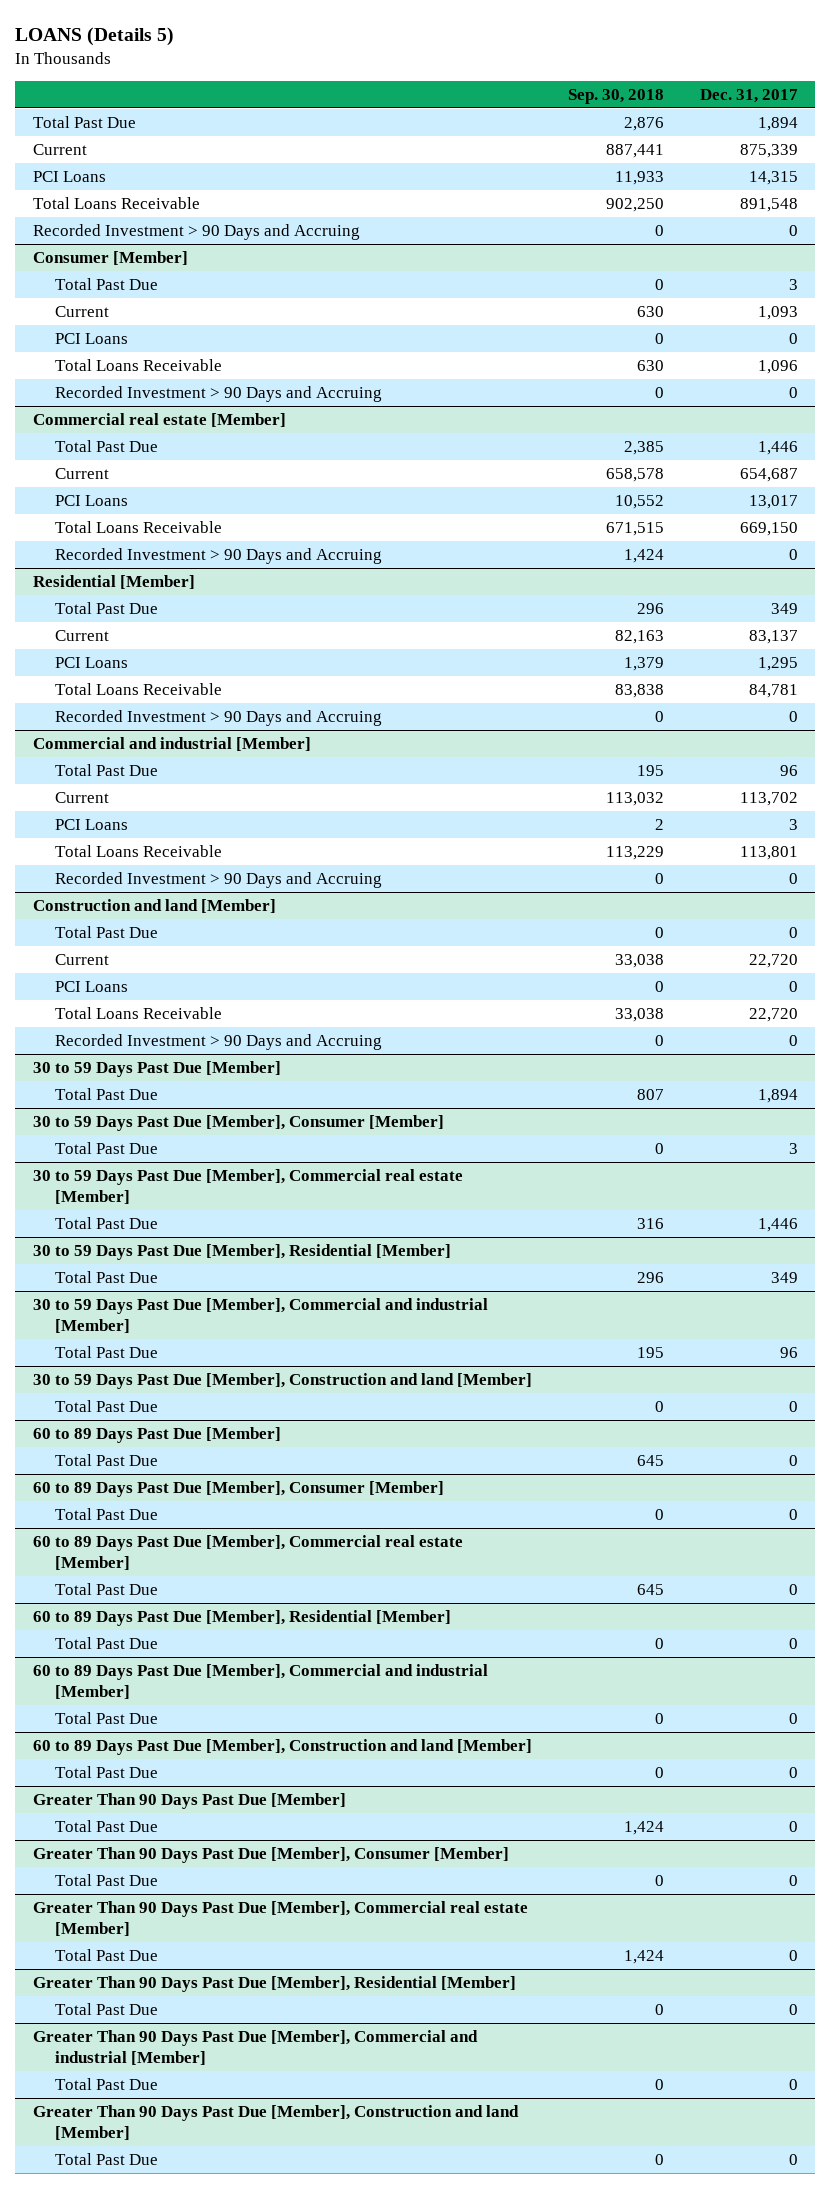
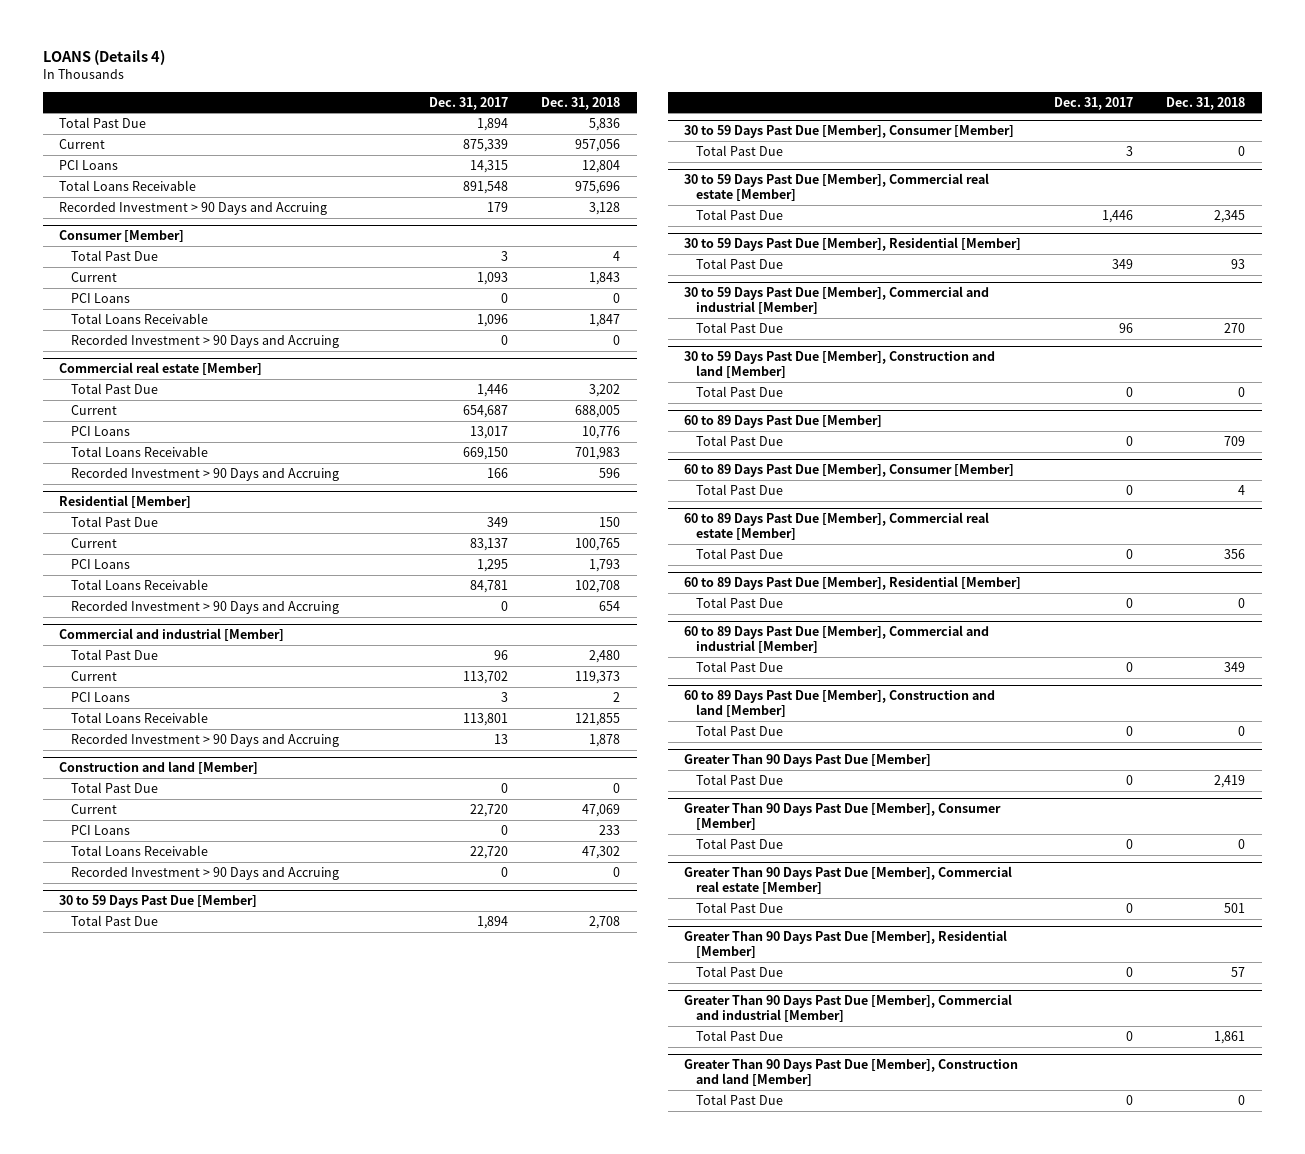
[15,27,175,47] LOANS (Details 5) -> [42,50,165,66] LOANS (Details 4)
[567,88,664,104] Sep. 30, 2018 -> none
none -> [541,96,621,110] Dec. 31, 2018
[788,224,798,236] 0 -> [487,201,509,212] 179
[788,548,798,560] 0 -> [487,467,509,478] 166
[788,872,798,884] 0 -> [494,733,509,744] 13

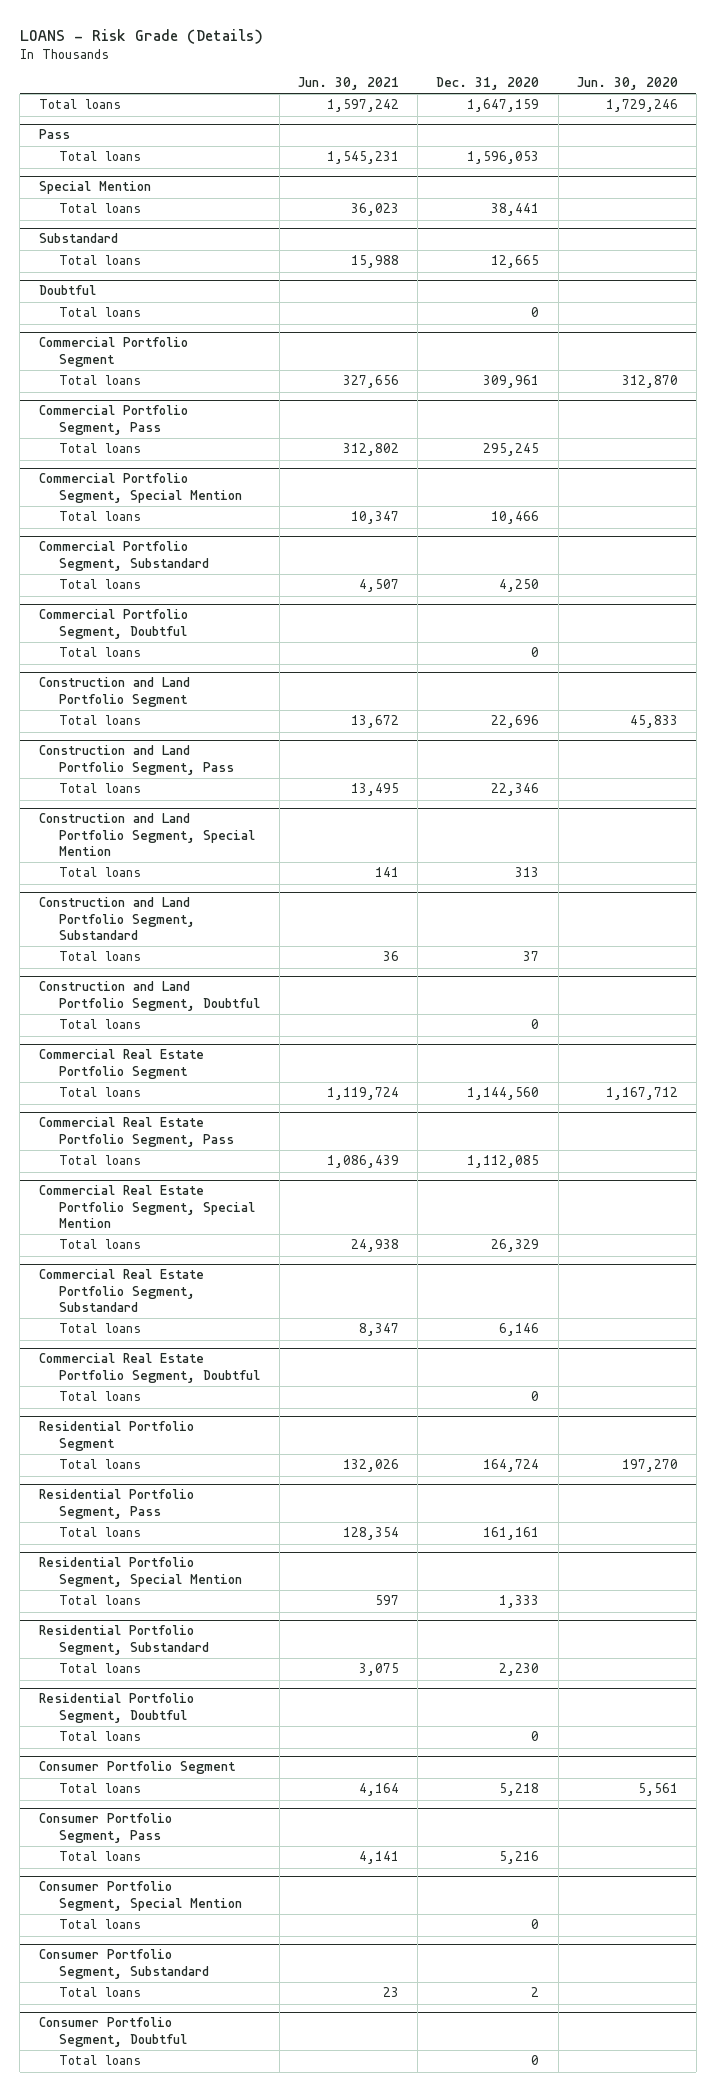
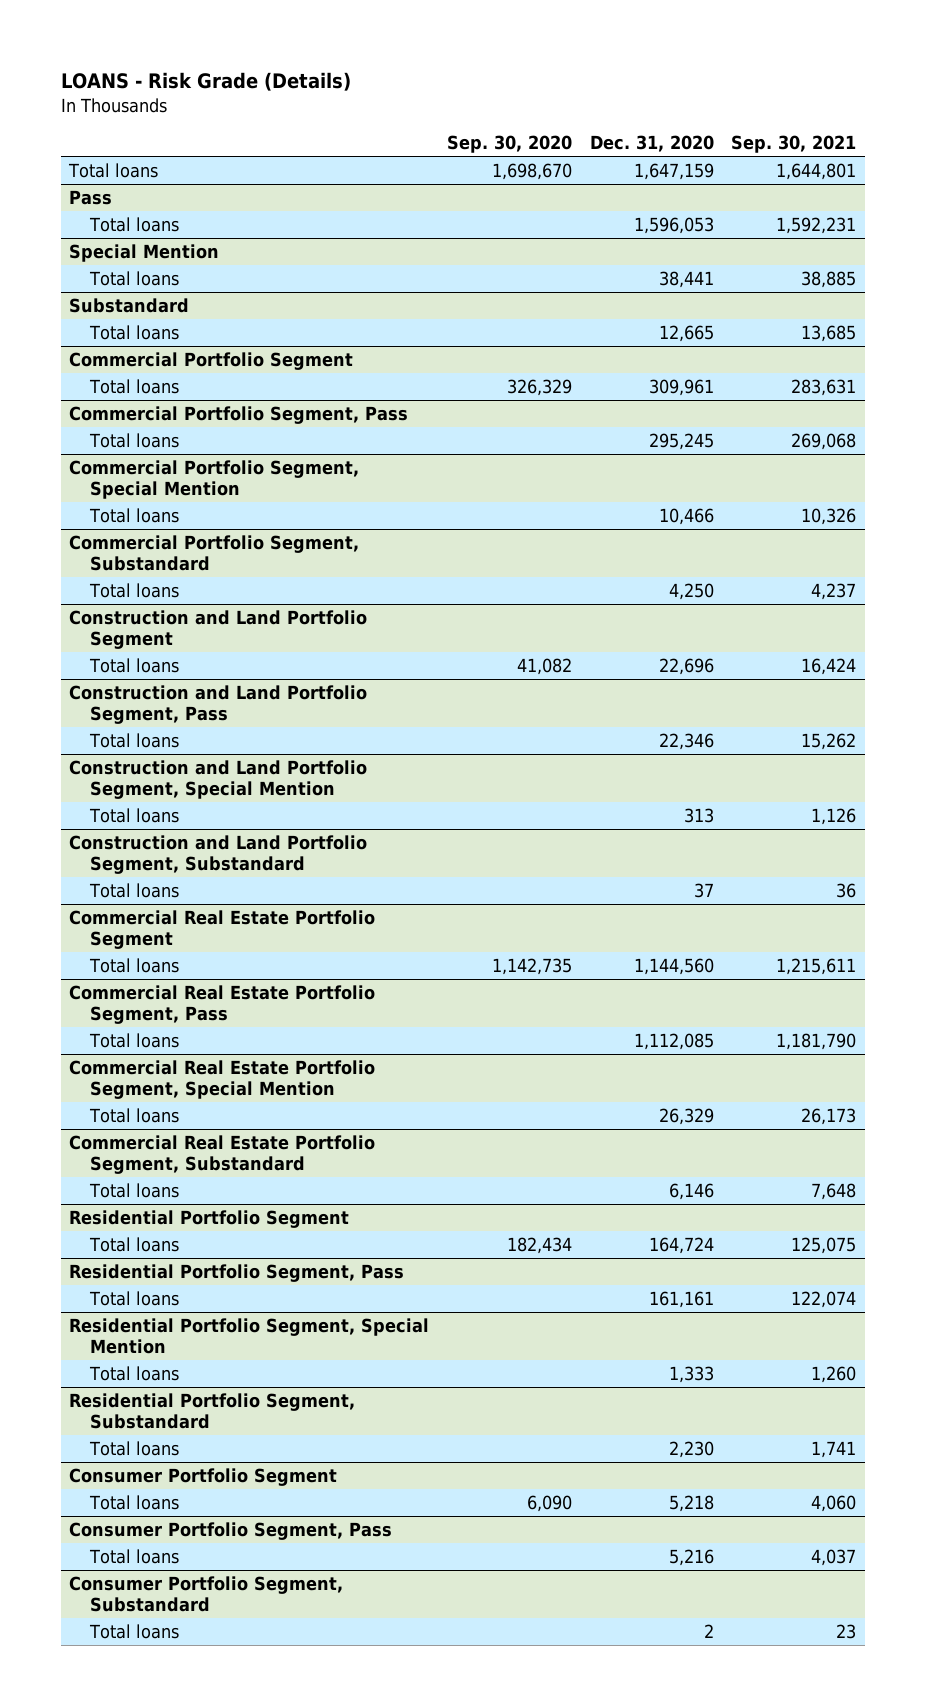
[297,77,399,91] Jun. 30, 2021 -> none
[576,77,678,91] Jun. 30, 2020 -> none
none -> [447,135,573,154] Sep. 30, 2020
none -> [731,135,857,154] Sep. 30, 2021
[38,285,96,296] Doubtful -> none
[59,307,142,318] Total loans -> none
[38,609,188,639] Commercial Portfolio Segment, Doubtful -> none
[59,647,142,658] Total loans -> none
[38,981,261,1011] Construction and Land Portfolio Segment, Doubtful -> none
[59,1019,142,1030] Total loans -> none
[38,1353,261,1383] Commercial Real Estate Portfolio Segment, Doubtful -> none
[59,1391,142,1402] Total loans -> none
[38,1693,194,1723] Residential Portfolio Segment, Doubtful -> none
[59,1731,142,1742] Total loans -> none
[38,1881,243,1911] Consumer Portfolio Segment, Special Mention -> none
[59,1919,142,1930] Total loans -> none
[38,2017,188,2047] Consumer Portfolio Segment, Doubtful -> none
[59,2055,142,2066] Total loans -> none

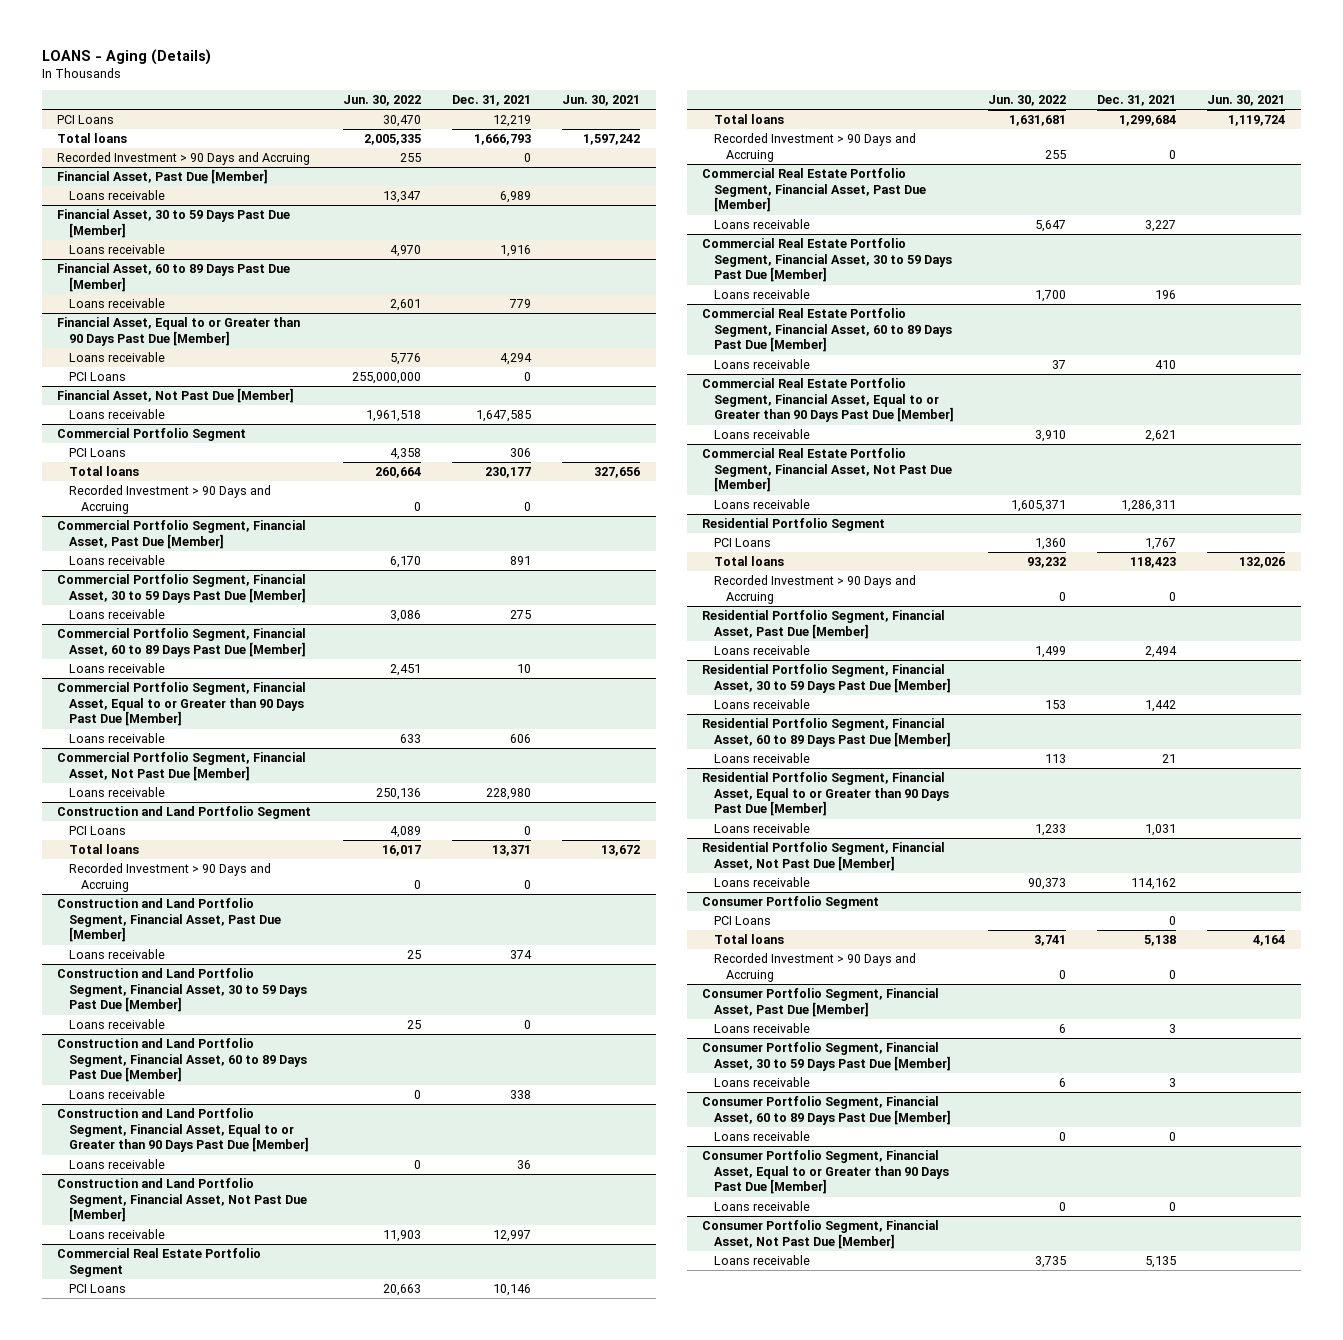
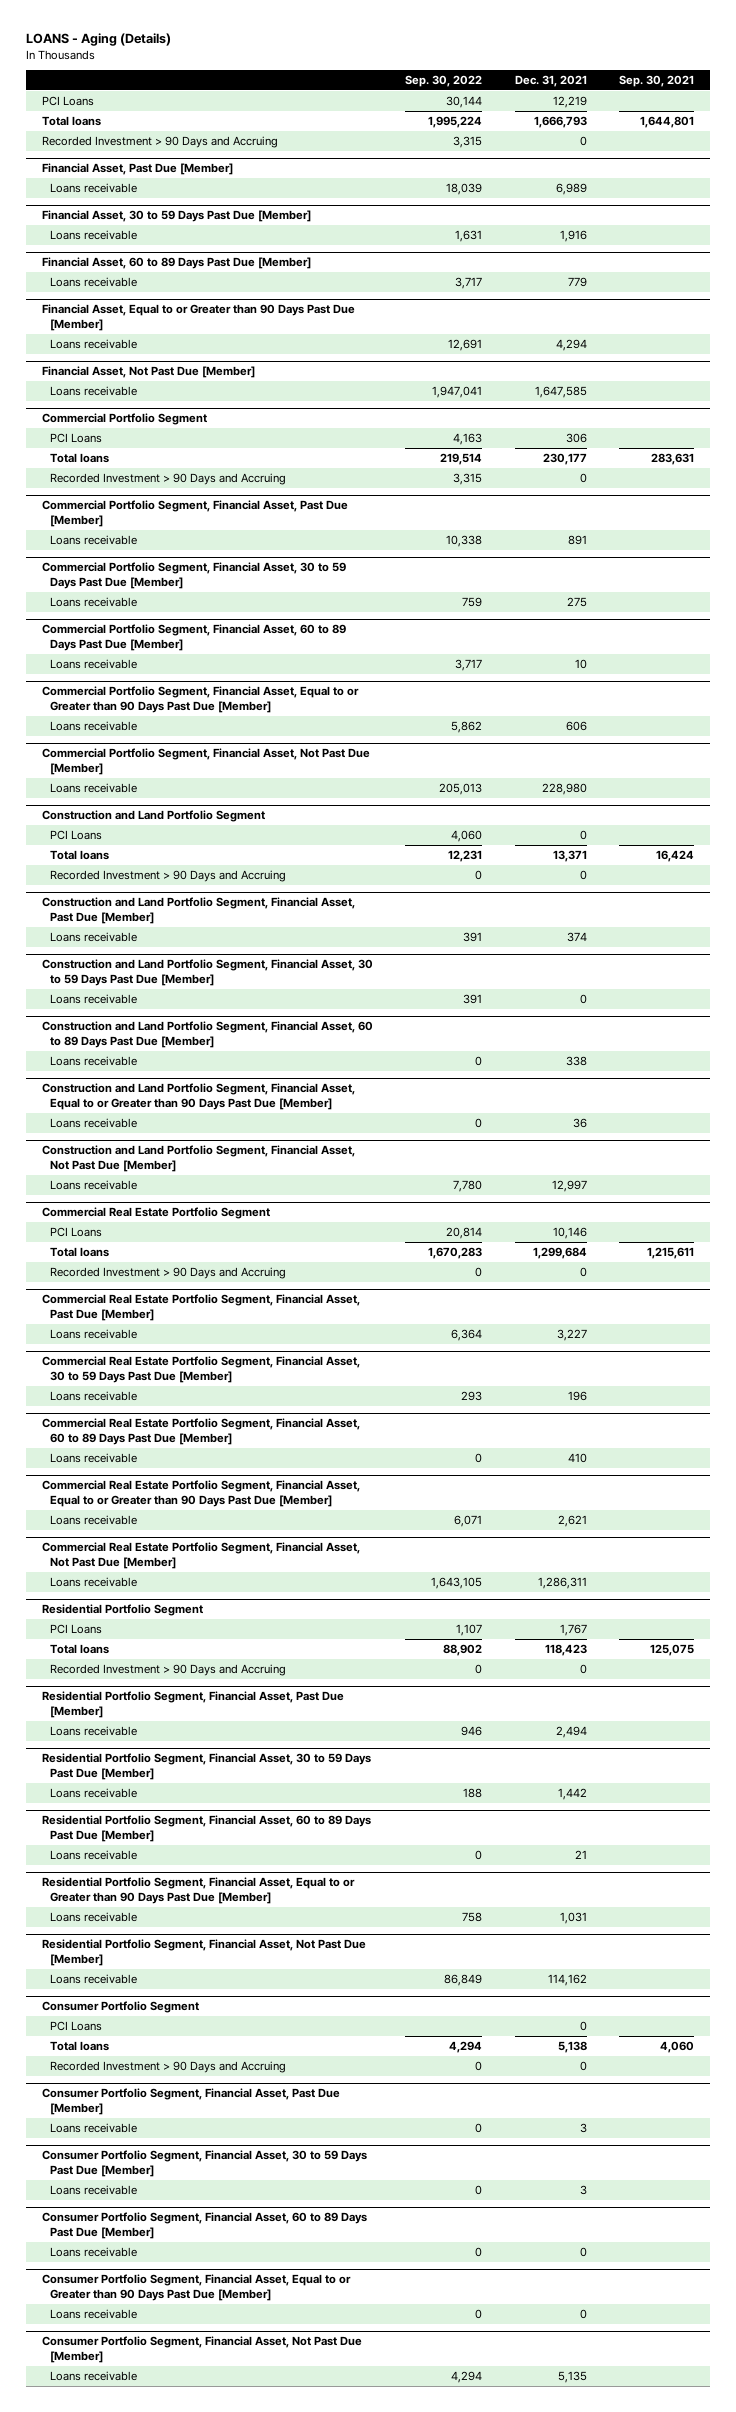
[342,95,421,107] Jun. 30, 2022 -> none
[562,95,641,107] Jun. 30, 2021 -> none
none -> [405,74,483,87] Sep. 30, 2022
none -> [619,74,695,87] Sep. 30, 2021
[69,371,127,381] PCI Loans -> none

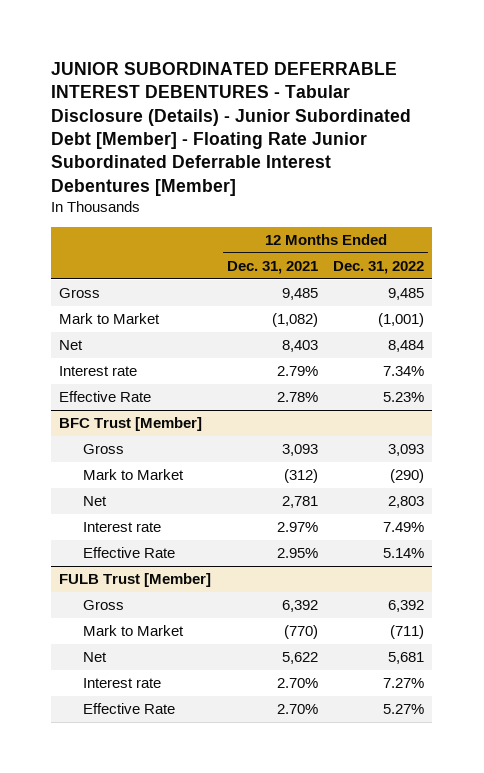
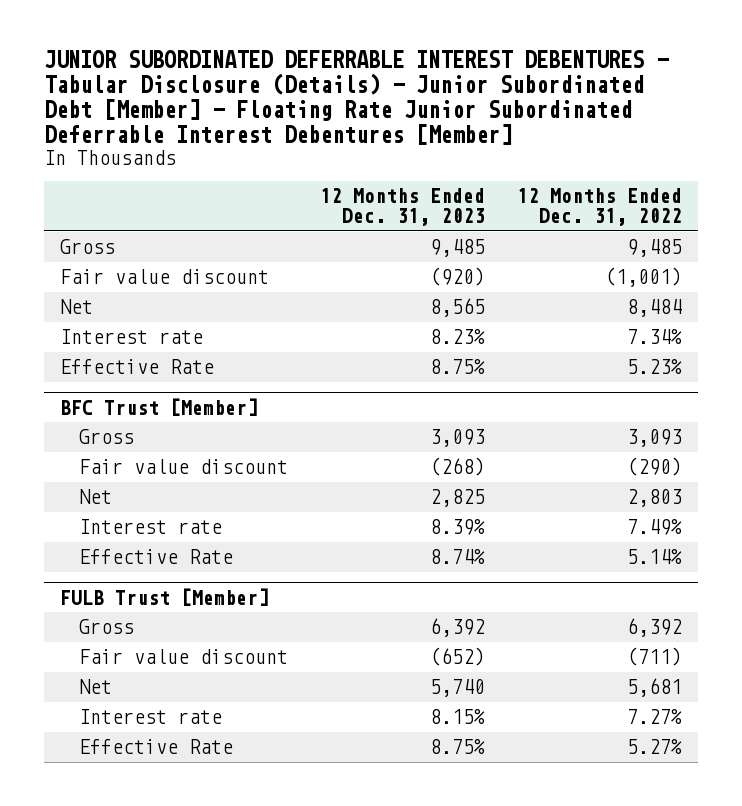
[226,260,318,274] Dec. 31, 2021 -> none
none -> [319,187,485,227] 12 Months Ended Dec. 31, 2023
[59,313,161,325] Mark to Market -> [59,269,269,285] Fair value discount
[83,469,185,481] Mark to Market -> [78,459,288,475] Fair value discount
[83,625,185,637] Mark to Market -> [78,649,288,665] Fair value discount

